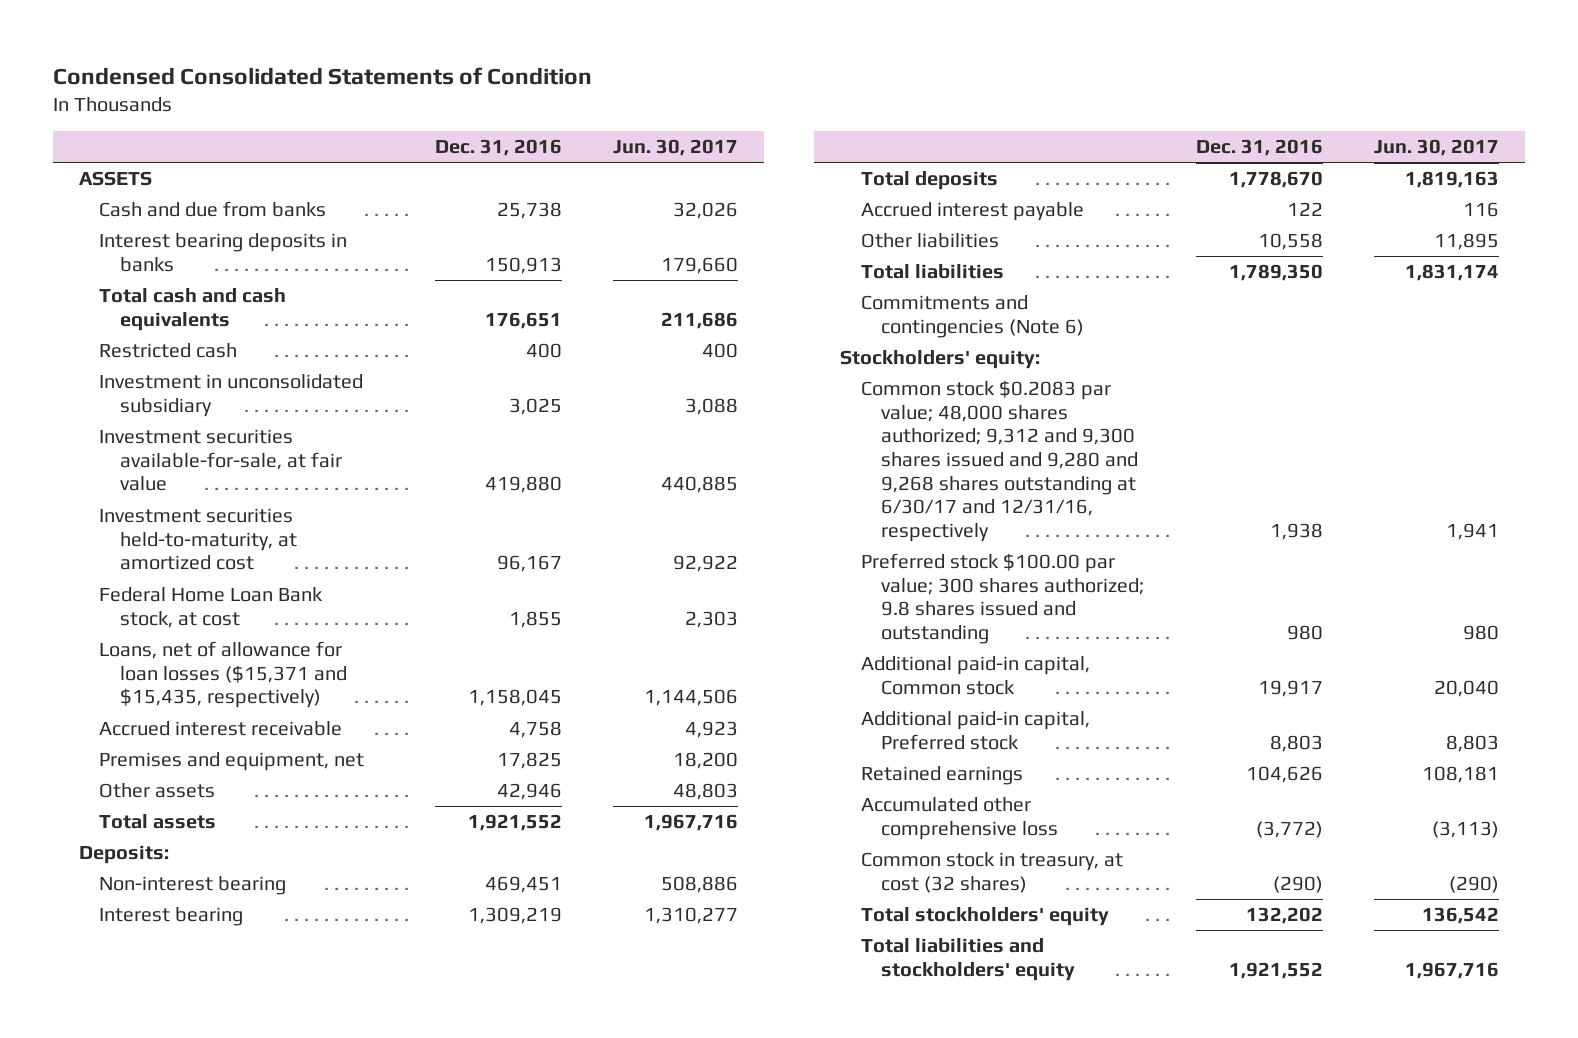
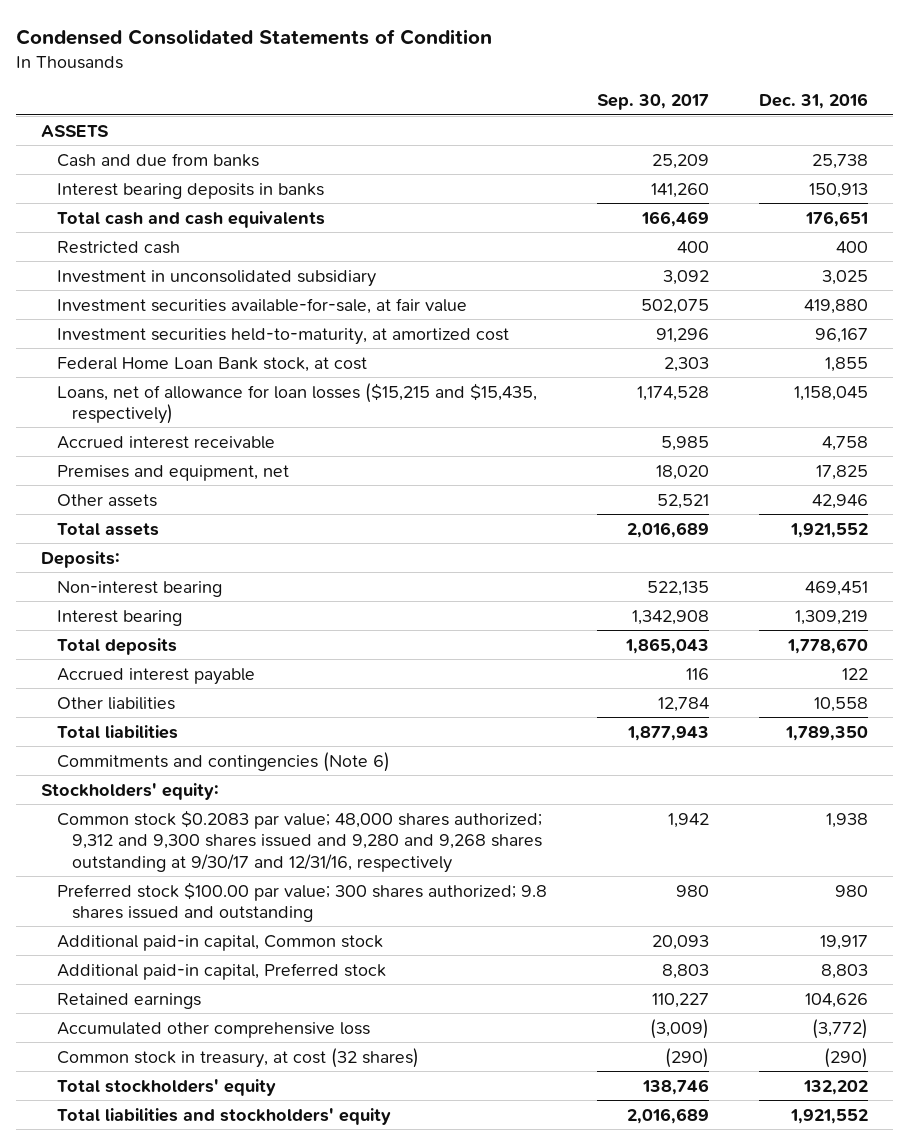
[613,139,739,157] Jun. 30, 2017 -> none
none -> [596,94,709,111] Sep. 30, 2017
[99,641,348,709] Loans, net of allowance for loan losses ($15,371 and $15,435, respectively) -> [56,382,537,425] Loans, net of allowance for loan losses ($15,215 and $15,435, respectively)
[860,380,1139,542] Common stock $0.2083 par value; 48,000 shares authorized; 9,312 and 9,300 shares issued and 9,280 and 9,268 shares outstanding at 6/30/17 and 12/31/16, respectively -> [56,809,543,873] Common stock $0.2083 par value; 48,000 shares authorized; 9,312 and 9,300 shares issued and 9,280 and 9,268 shares outstanding at 9/30/17 and 12/31/16, respectively

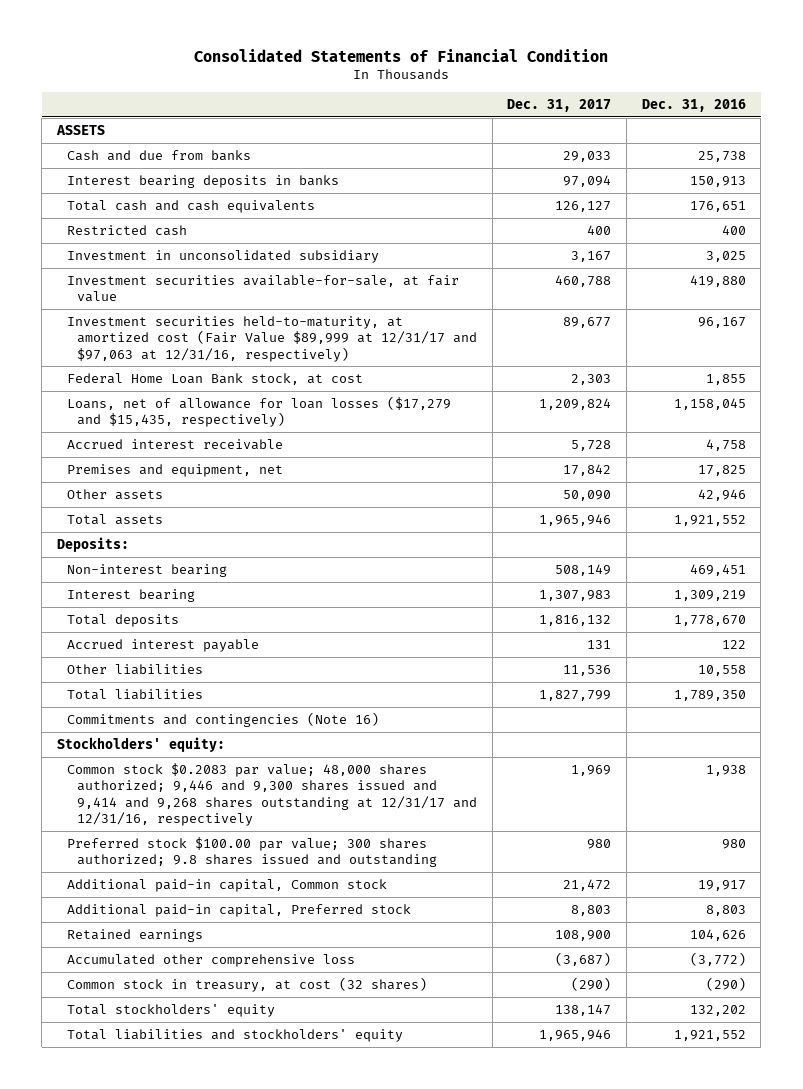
[16,28,493,45] Condensed Consolidated Statements of Condition -> [194,48,609,62] Consolidated Statements of Financial Condition
[596,94,709,111] Sep. 30, 2017 -> none
none -> [507,98,612,112] Dec. 31, 2017
[56,327,509,345] Investment securities held-to-maturity, at amortized cost -> [67,315,478,362] Investment securities held-to-maturity, at amortized cost (Fair Value $89,999 at 12/31/17 and $97,063 at 12/31/16, respectively)
[56,382,537,425] Loans, net of allowance for loan losses ($15,215 and $15,435, respectively) -> [67,395,452,428] Loans, net of allowance for loan losses ($17,279 and $15,435, respectively)
[56,751,390,772] Commitments and contingencies (Note 6) -> [67,711,380,727] Commitments and contingencies (Note 16)
[56,809,543,873] Common stock $0.2083 par value; 48,000 shares authorized; 9,312 and 9,300 shares issued and 9,280 and 9,268 shares outstanding at 9/30/17 and 12/31/16, respectively -> [67,762,478,827] Common stock $0.2083 par value; 48,000 shares authorized; 9,446 and 9,300 shares issued and 9,414 and 9,268 shares outstanding at 12/31/17 and 12/31/16, respectively

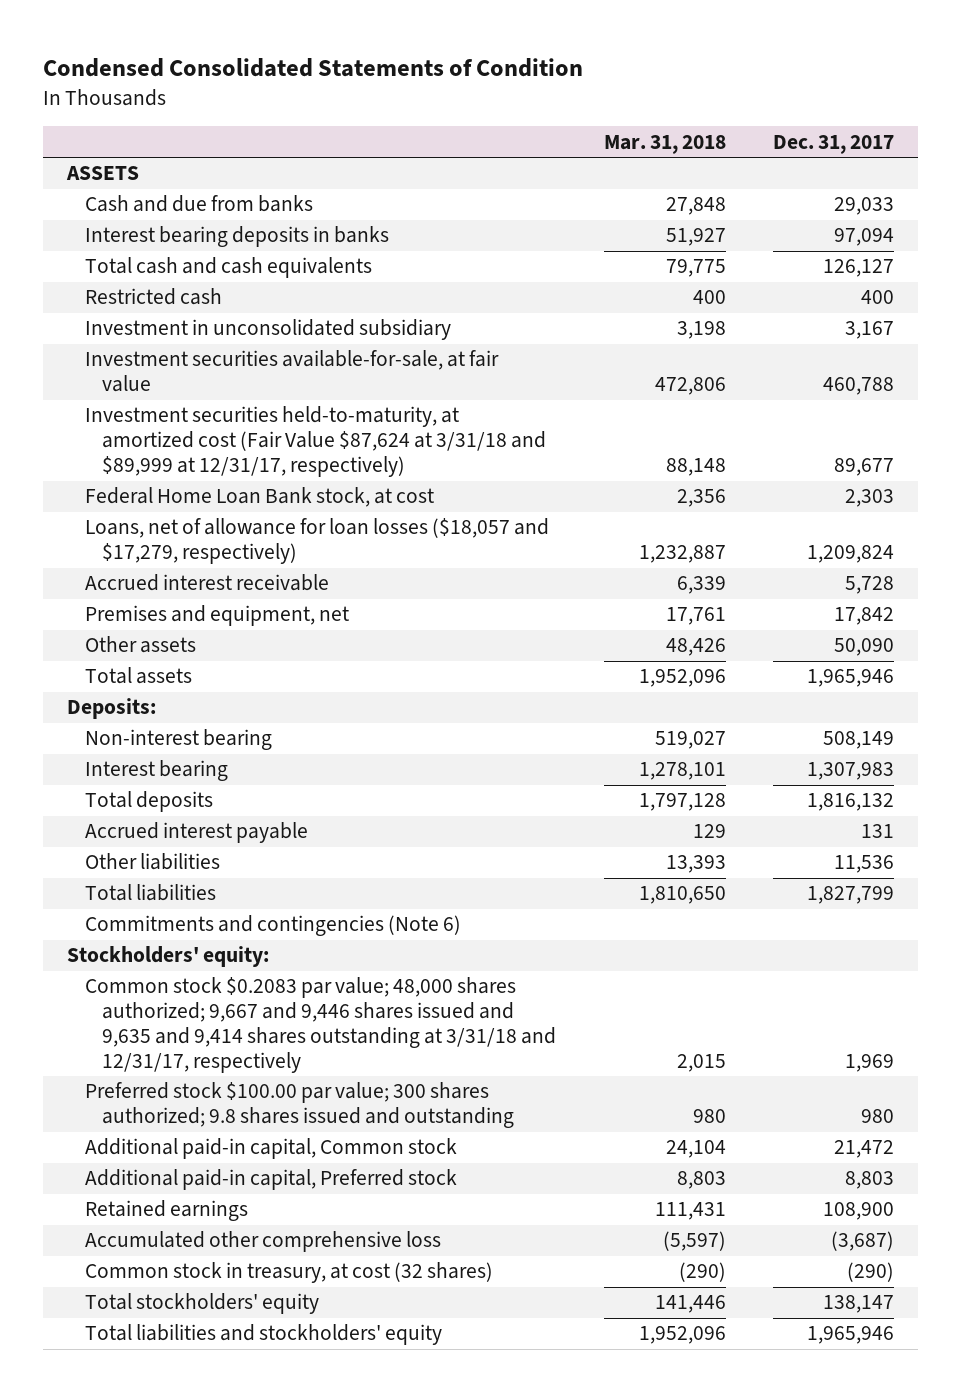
[194,48,609,62] Consolidated Statements of Financial Condition -> [43,58,584,78] Condensed Consolidated Statements of Condition
[641,98,746,112] Dec. 31, 2016 -> none
none -> [603,134,726,154] Mar. 31, 2018
[67,315,478,362] Investment securities held-to-maturity, at amortized cost (Fair Value $89,999 at 12/31/17 and $97,063 at 12/31/16, respectively) -> [84,406,547,478] Investment securities held-to-maturity, at amortized cost (Fair Value $87,624 at 3/31/18 and $89,999 at 12/31/17, respectively)
[67,395,452,428] Loans, net of allowance for loan losses ($17,279 and $15,435, respectively) -> [84,518,549,565] Loans, net of allowance for loan losses ($18,057 and $17,279, respectively)
[67,711,380,727] Commitments and contingencies (Note 16) -> [84,915,461,937] Commitments and contingencies (Note 6)
[67,762,478,827] Common stock $0.2083 par value; 48,000 shares authorized; 9,446 and 9,300 shares issued and 9,414 and 9,268 shares outstanding at 12/31/17 and 12/31/16, respectively -> [84,977,557,1074] Common stock $0.2083 par value; 48,000 shares authorized; 9,667 and 9,446 shares issued and 9,635 and 9,414 shares outstanding at 3/31/18 and 12/31/17, respectively

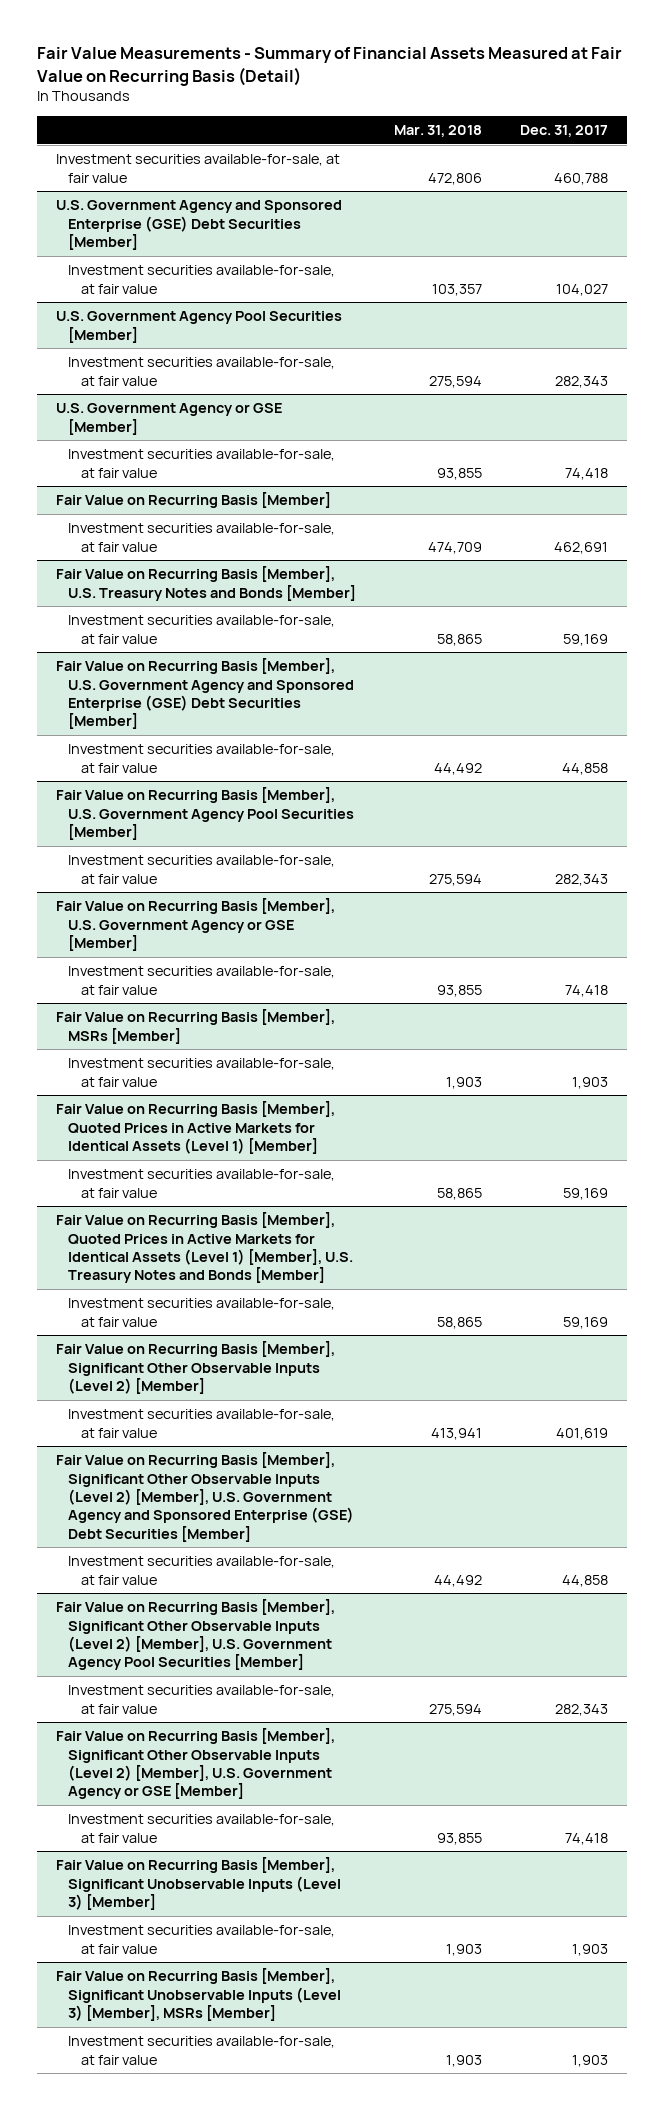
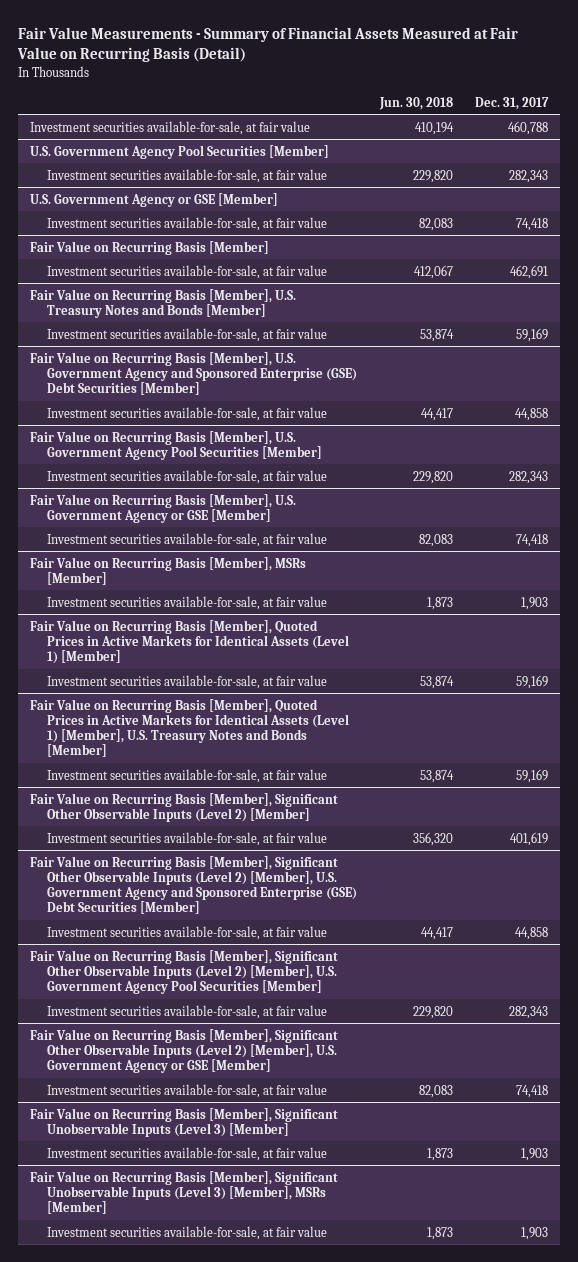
[394,125,483,138] Mar. 31, 2018 -> none
none -> [378,96,453,110] Jun. 30, 2018
[55,200,342,250] U.S. Government Agency and Sponsored Enterprise (GSE) Debt Securities [Member] -> none
[68,265,336,294] Investment securities available-for-sale, at fair value -> none

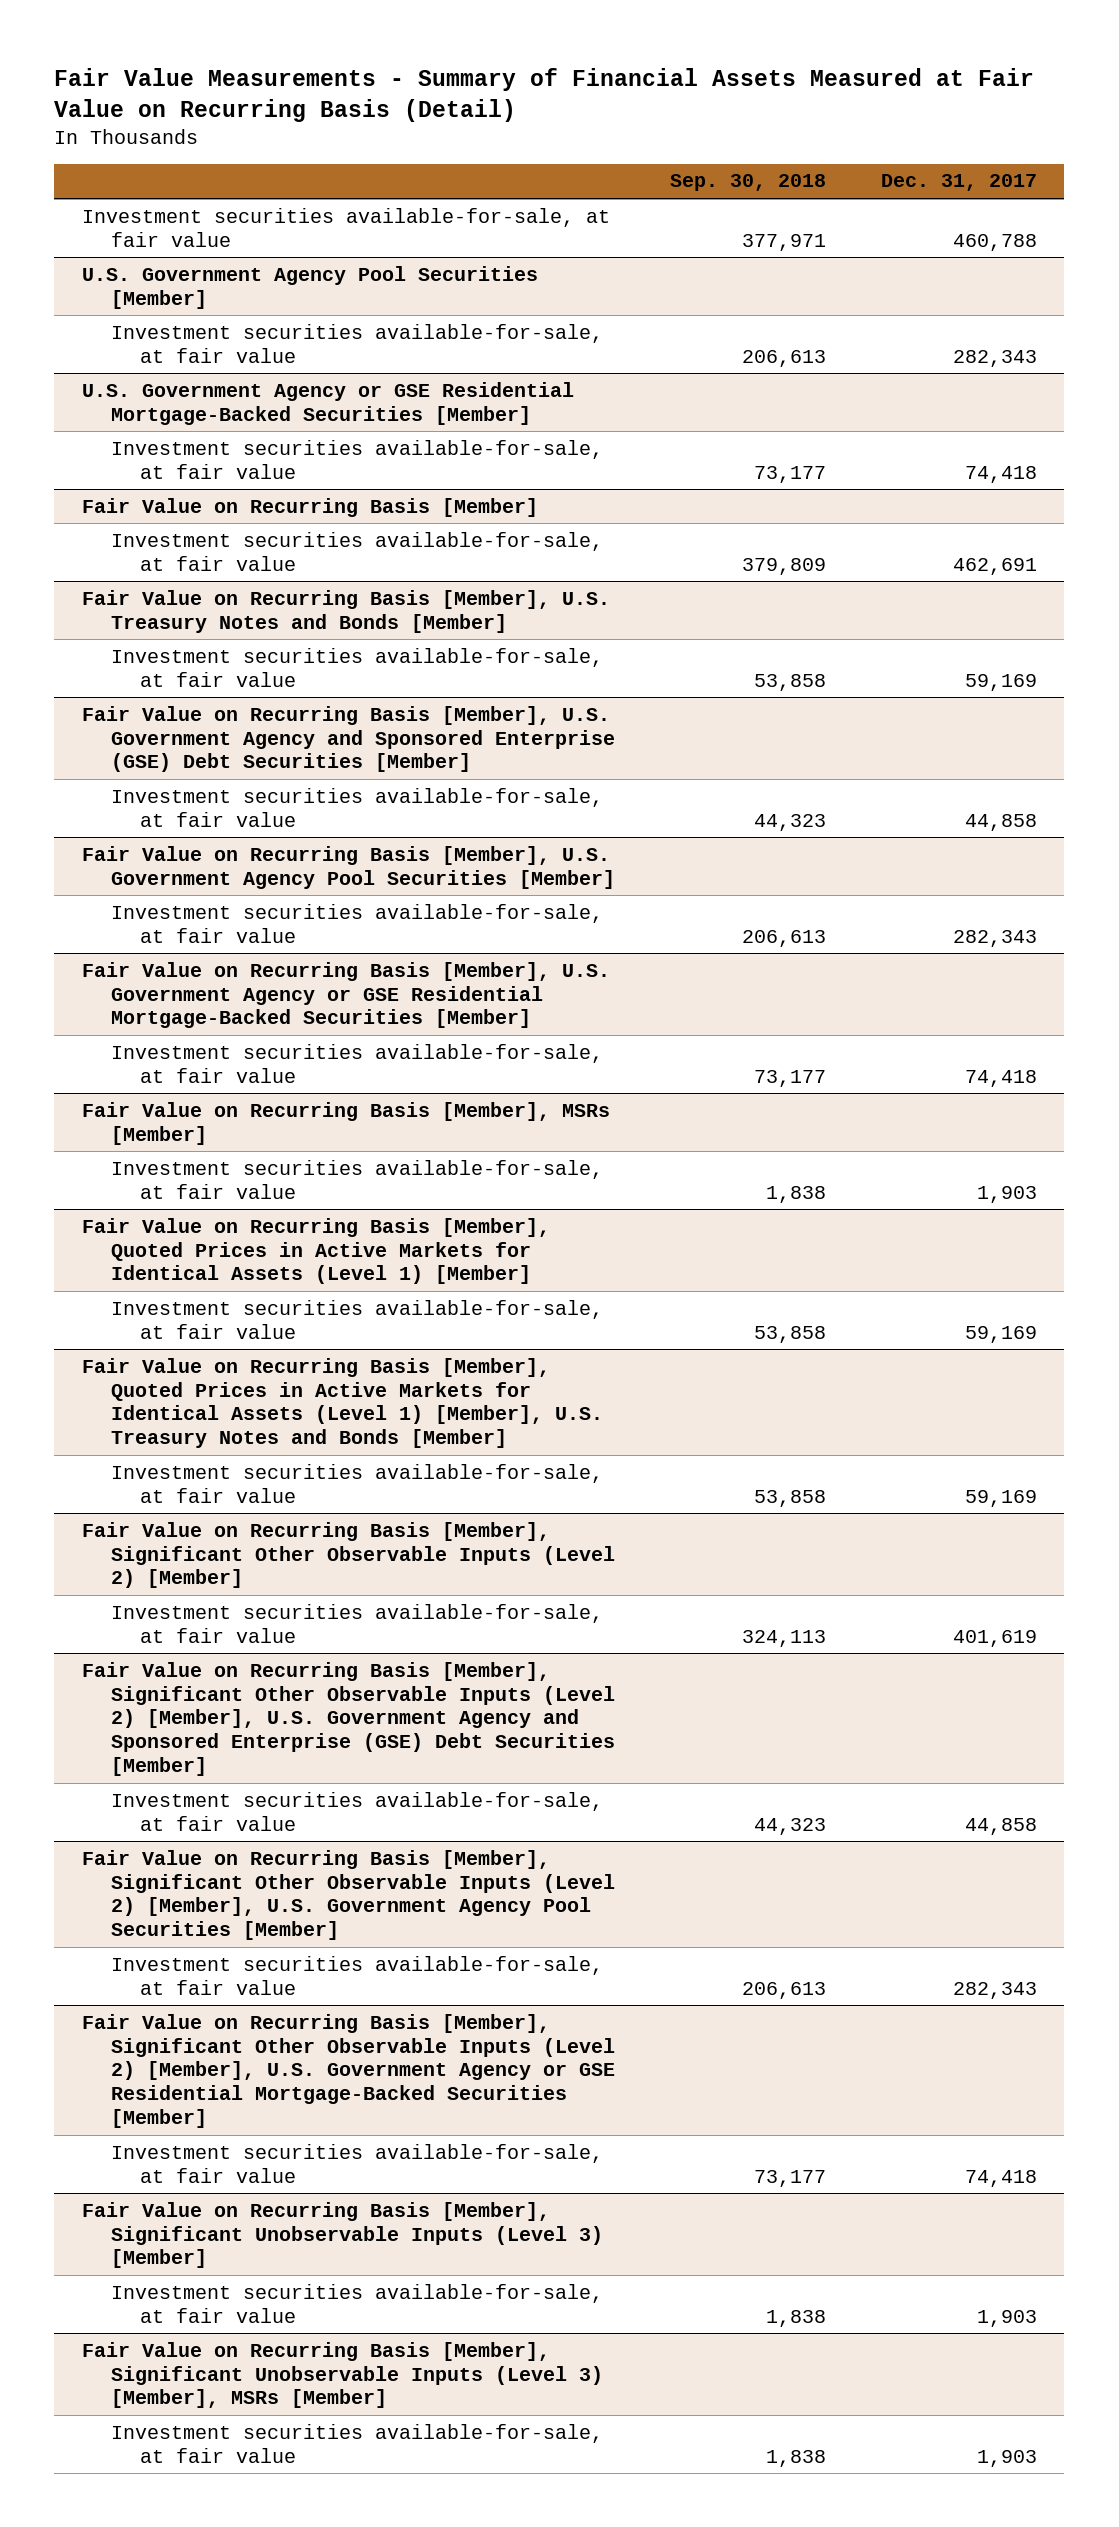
[378,96,453,110] Jun. 30, 2018 -> none
none -> [670,174,827,192] Sep. 30, 2018
[29,192,278,207] U.S. Government Agency or GSE [Member] -> [81,381,574,425] U.S. Government Agency or GSE Residential Mortgage-Backed Securities [Member]
[29,493,296,523] Fair Value on Recurring Basis [Member], U.S. Government Agency or GSE [Member] -> [81,961,610,1029] Fair Value on Recurring Basis [Member], U.S. Government Agency or GSE Residential Mortgage-Backed Securities [Member]
[29,1028,338,1074] Fair Value on Recurring Basis [Member], Significant Other Observable Inputs (Level 2) [Member], U.S. Government Agency or GSE [Member] -> [81,2013,616,2129] Fair Value on Recurring Basis [Member], Significant Other Observable Inputs (Level 2) [Member], U.S. Government Agency or GSE Residential Mortgage-Backed Securities [Member]

